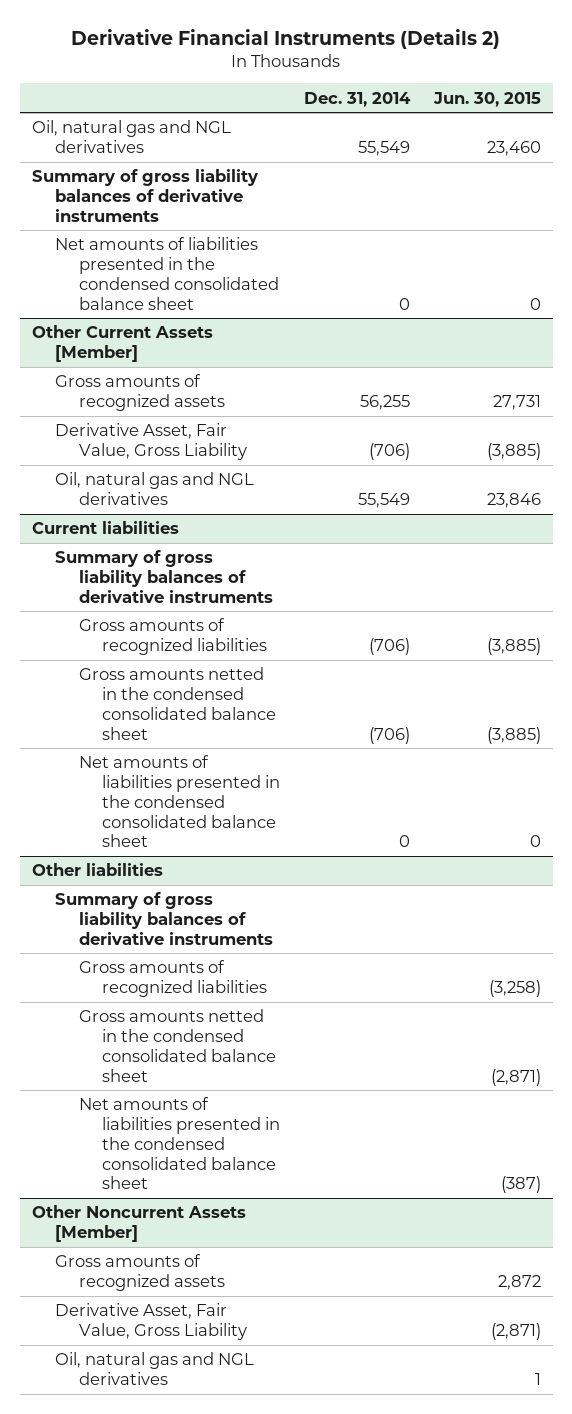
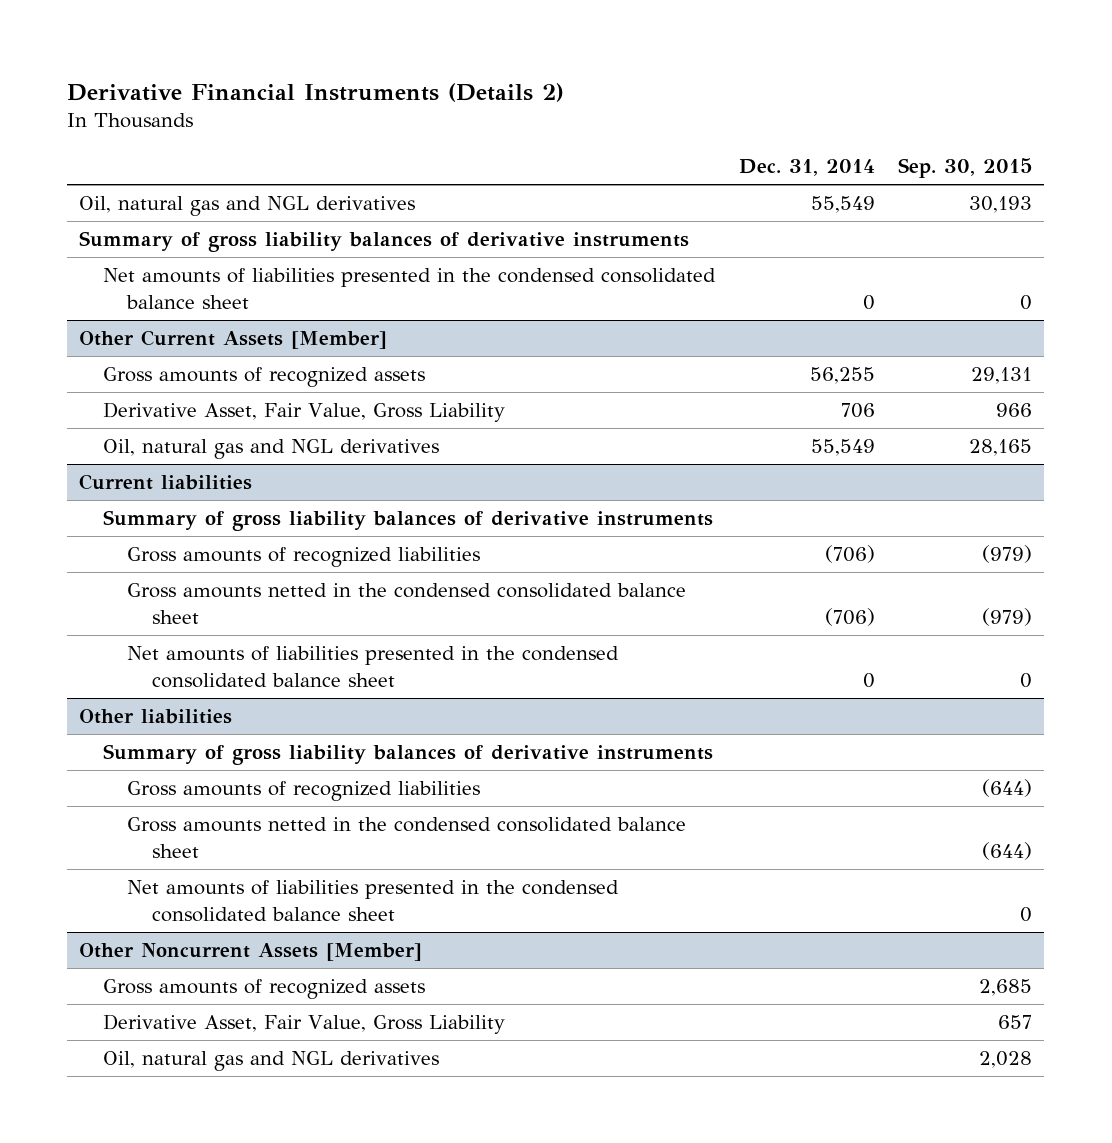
[432,91,541,107] Jun. 30, 2015 -> none
none -> [898,158,1033,179] Sep. 30, 2015
[368,442,410,460] (706) -> [840,403,875,419] 706

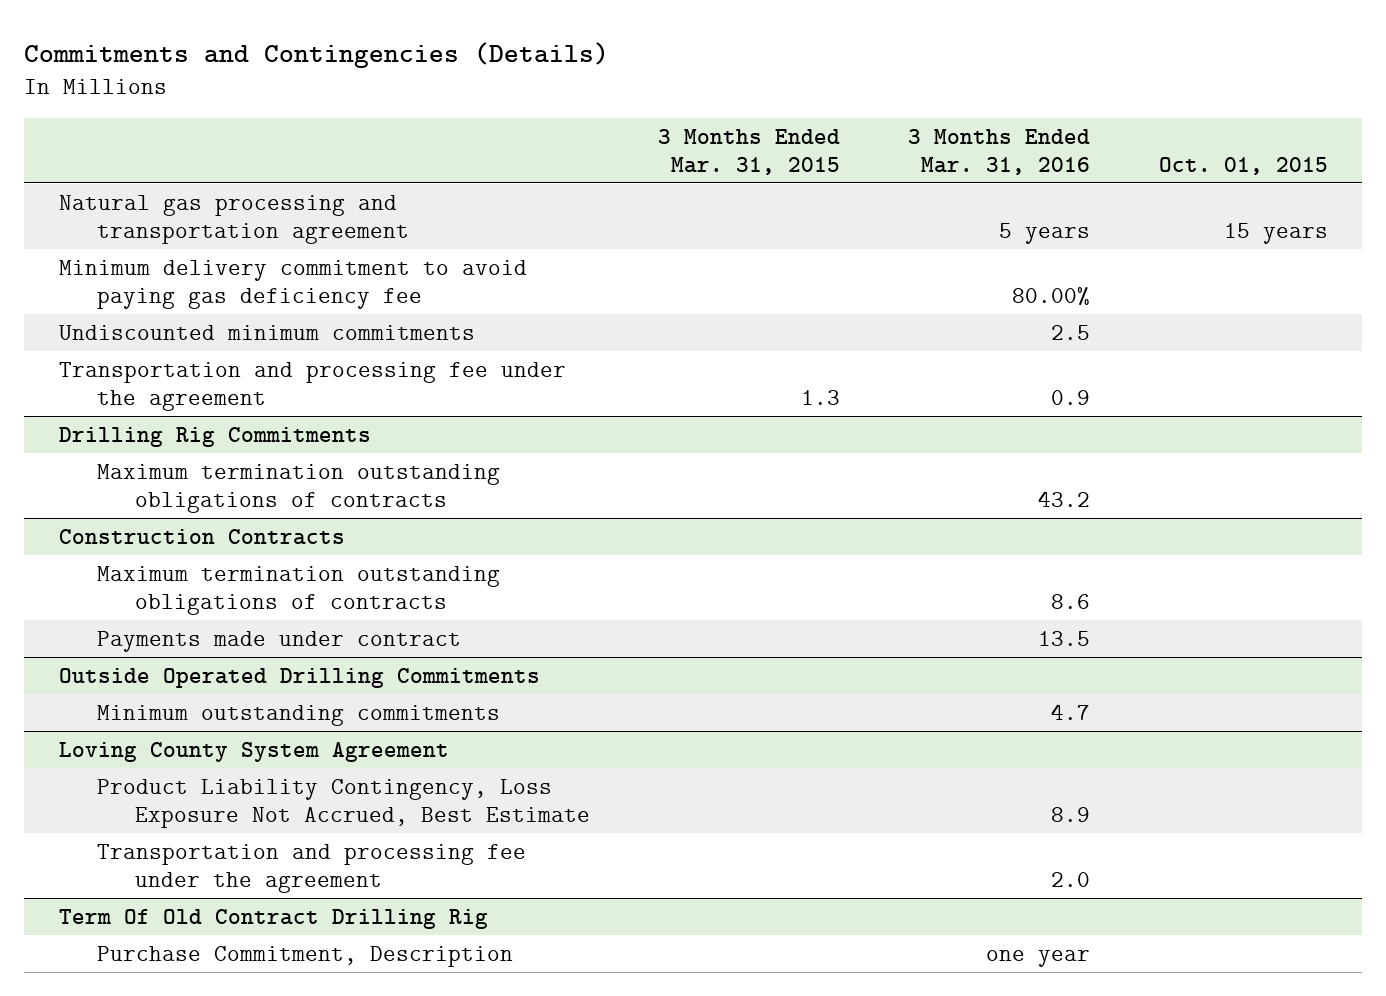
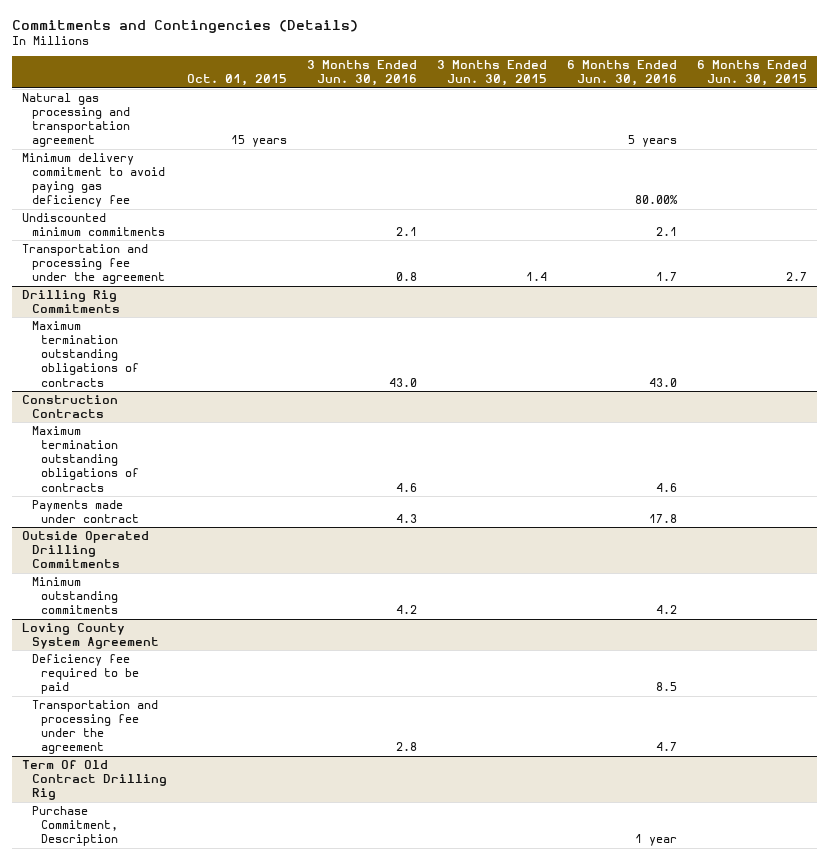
[658,128,841,175] 3 Months Ended Mar. 31, 2015 -> none
[908,128,1091,175] 3 Months Ended Mar. 31, 2016 -> none
none -> [306,60,417,87] 3 Months Ended Jun. 30, 2016
none -> [436,60,547,87] 3 Months Ended Jun. 30, 2015
none -> [566,60,677,87] 6 Months Ended Jun. 30, 2016
none -> [696,60,807,87] 6 Months Ended Jun. 30, 2015
[96,778,590,828] Product Liability Contingency, Loss Exposure Not Accrued, Best Estimate -> [31,653,140,695] Deficiency fee required to be paid

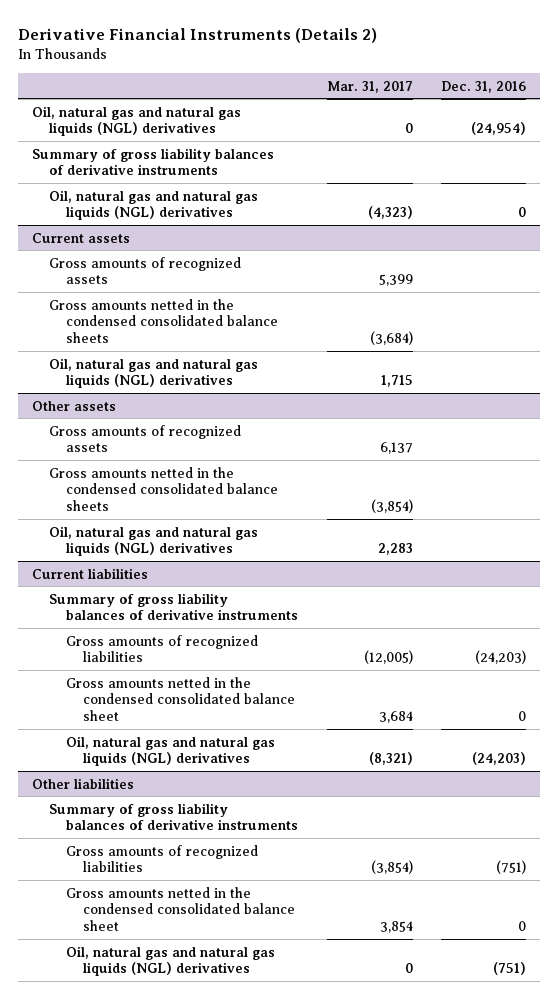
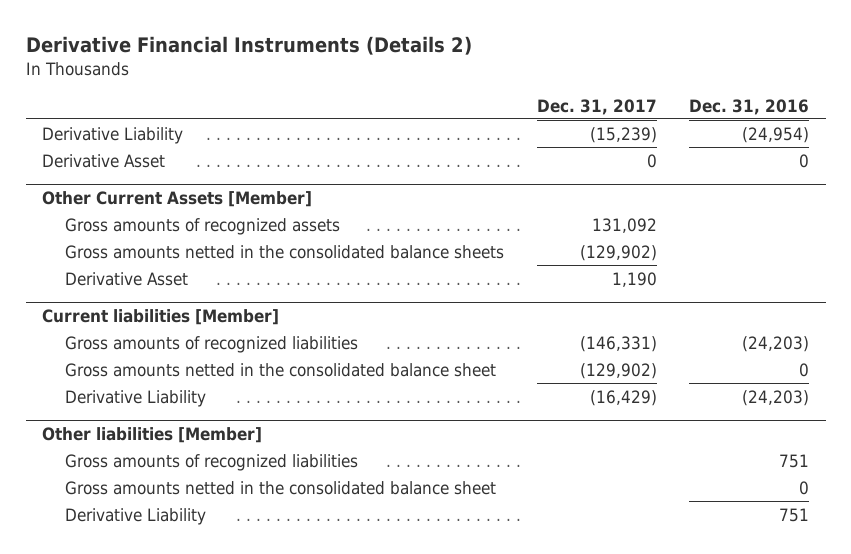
[326,80,413,93] Mar. 31, 2017 -> none
none -> [536,98,657,115] Dec. 31, 2017
[31,147,274,176] Summary of gross liability balances of derivative instruments -> none
[49,189,259,221] Oil, natural gas and natural gas liquids (NGL) derivatives -> none
[31,105,241,137] Oil, natural gas and natural gas liquids (NGL) derivatives -> [41,126,183,144] Derivative Liability
none -> [41,153,165,168] Derivative Asset
[31,232,130,243] Current assets -> [41,191,312,208] Other Current Assets [Member]
[31,400,116,411] Other assets -> none
[49,424,242,453] Gross amounts of recognized assets -> none
[49,466,279,511] Gross amounts netted in the condensed consolidated balance sheets -> none
[49,525,259,557] Oil, natural gas and natural gas liquids (NGL) derivatives -> none
[49,592,299,621] Summary of gross liability balances of derivative instruments -> none
[49,298,279,343] Gross amounts netted in the condensed consolidated balance sheets -> [65,244,505,259] Gross amounts netted in the consolidated balance sheets
[49,357,259,389] Oil, natural gas and natural gas liquids (NGL) derivatives -> [65,271,189,286] Derivative Asset
[31,567,148,579] Current liabilities -> [41,309,279,326] Current liabilities [Member]
[49,802,299,831] Summary of gross liability balances of derivative instruments -> none
[66,945,276,977] Oil, natural gas and natural gas liquids (NGL) derivatives -> none
[66,676,296,721] Gross amounts netted in the condensed consolidated balance sheet -> [65,362,497,377] Gross amounts netted in the consolidated balance sheet
[66,735,276,767] Oil, natural gas and natural gas liquids (NGL) derivatives -> [65,389,207,407] Derivative Liability
[31,777,134,789] Other liabilities -> [41,427,262,444] Other liabilities [Member]
[496,860,527,875] (751) -> [779,453,810,468] 751
[66,886,296,931] Gross amounts netted in the condensed consolidated balance sheet -> [65,480,497,495] Gross amounts netted in the consolidated balance sheet
none -> [65,507,207,525] Derivative Liability

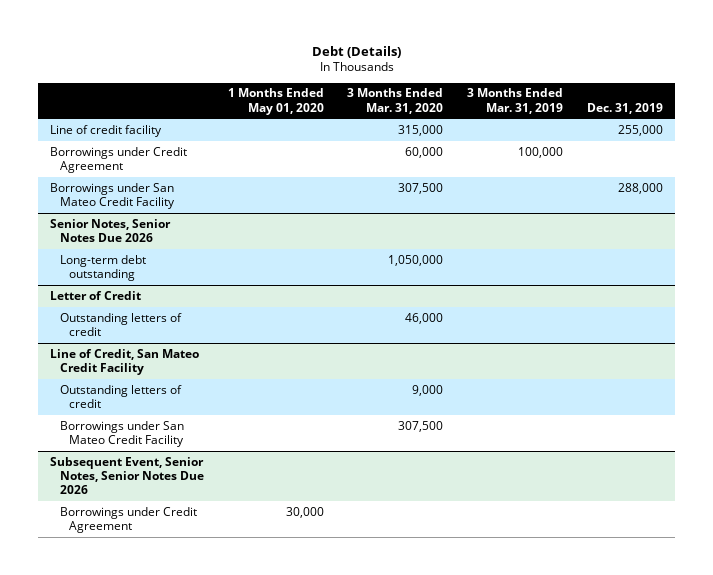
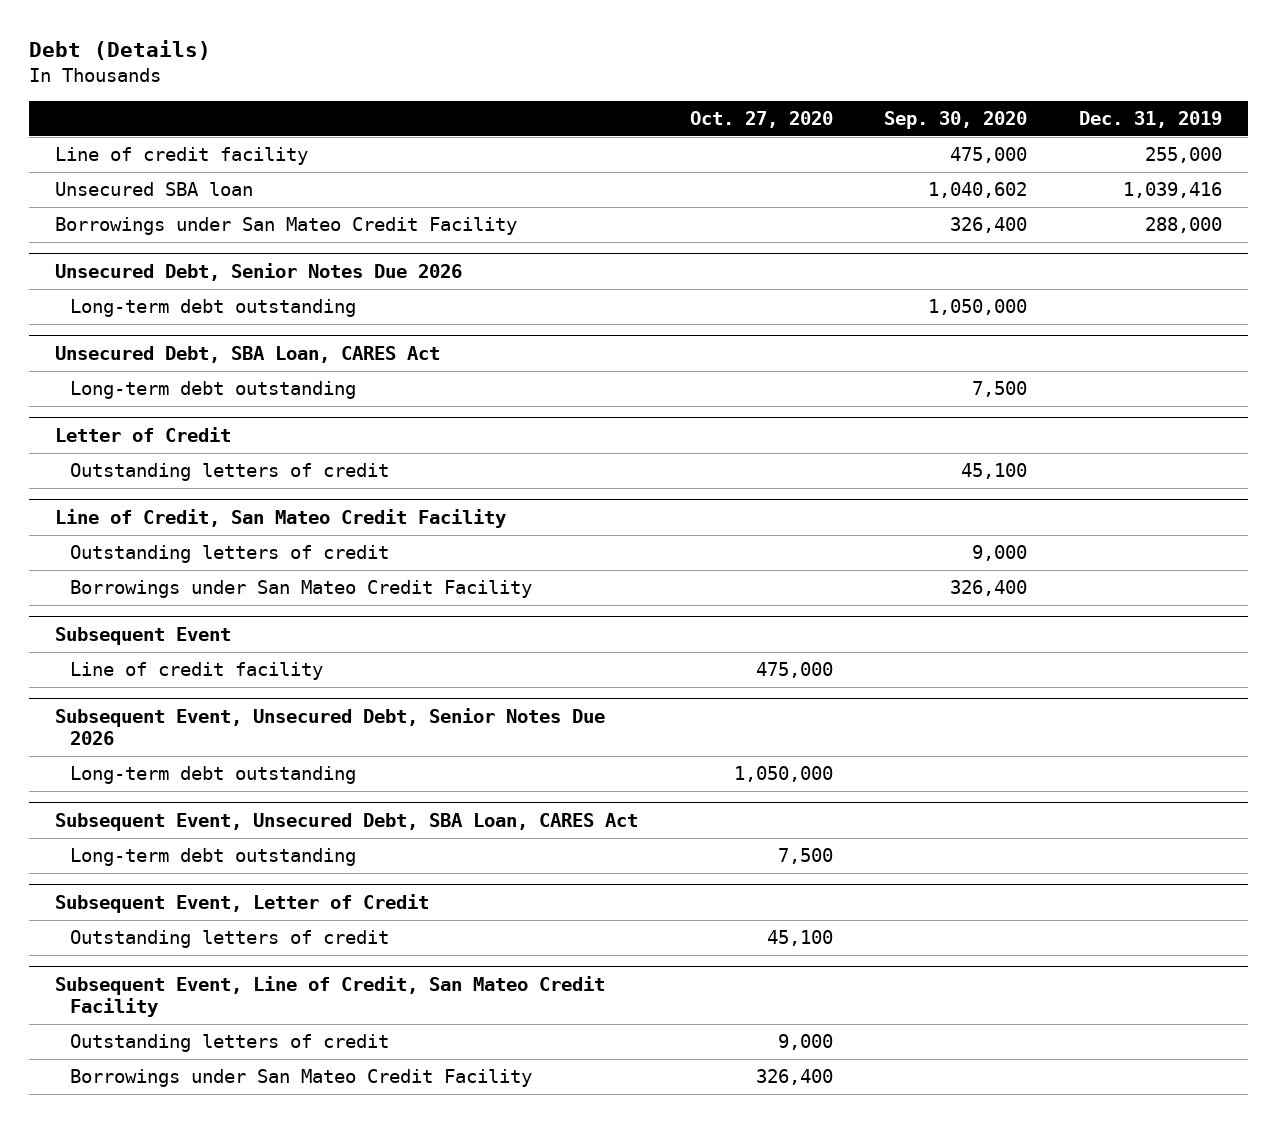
[227,88,324,115] 1 Months Ended May 01, 2020 -> none
[347,88,444,114] 3 Months Ended Mar. 31, 2020 -> none
[467,88,564,114] 3 Months Ended Mar. 31, 2019 -> none
none -> [689,111,833,129] Oct. 27, 2020
none -> [884,111,1028,130] Sep. 30, 2020
[50,146,188,174] Borrowings under Credit Agreement -> none
none -> [54,182,253,197] Unsecured SBA loan
[50,218,172,243] Senior Notes, Senior Notes Due 2026 -> [54,262,462,281] Unsecured Debt, Senior Notes Due 2026
none -> [54,345,440,363] Unsecured Debt, SBA Loan, CARES Act
none -> [70,381,357,400] Long-term debt outstanding
[59,506,197,534] Borrowings under Credit Agreement -> none
none -> [54,626,231,645] Subsequent Event
none -> [70,662,324,681] Line of credit facility
[50,456,205,495] Subsequent Event, Senior Notes, Senior Notes Due 2026 -> [54,707,605,746] Subsequent Event, Unsecured Debt, Senior Notes Due 2026
none -> [70,766,357,785] Long-term debt outstanding
none -> [54,812,638,831] Subsequent Event, Unsecured Debt, SBA Loan, CARES Act
none -> [70,848,357,867] Long-term debt outstanding
none -> [54,893,429,913] Subsequent Event, Letter of Credit
none -> [70,930,390,949] Outstanding letters of credit
none -> [54,975,605,1018] Subsequent Event, Line of Credit, San Mateo Credit Facility
none -> [70,1034,390,1053] Outstanding letters of credit
none -> [70,1069,533,1088] Borrowings under San Mateo Credit Facility

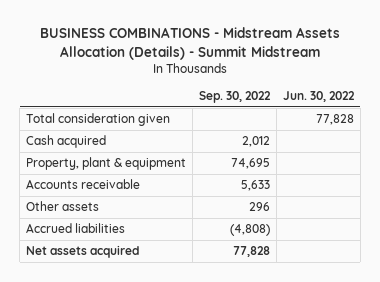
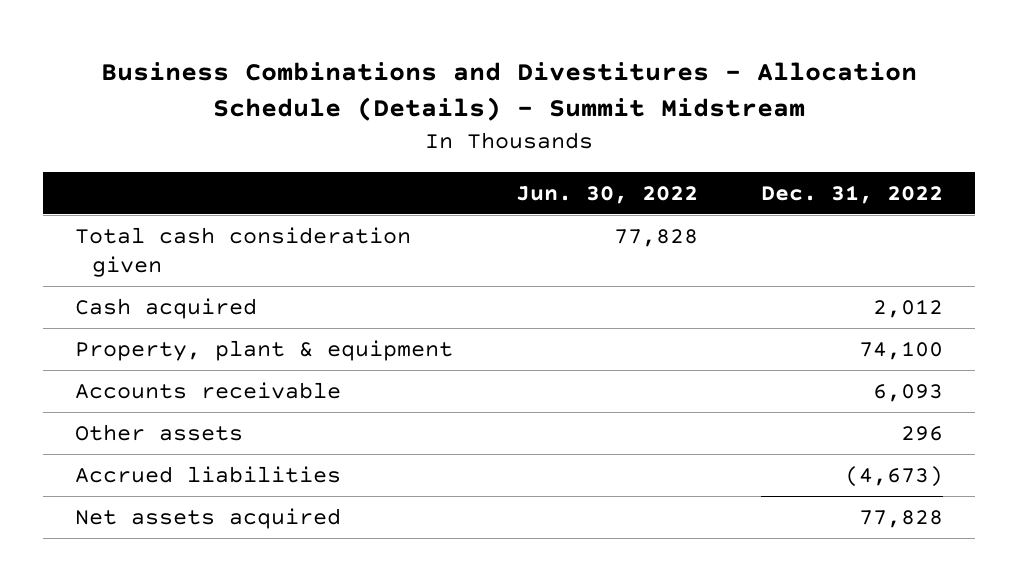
[40,27,341,60] BUSINESS COMBINATIONS - Midstream Assets Allocation (Details) - Summit Midstream -> [100,61,917,122] Business Combinations and Divestitures - Allocation Schedule (Details) - Summit Midstream
[199,90,272,103] Sep. 30, 2022 -> none
none -> [761,184,944,204] Dec. 31, 2022
[26,113,171,127] Total consideration given -> [74,227,411,278] Total cash consideration given

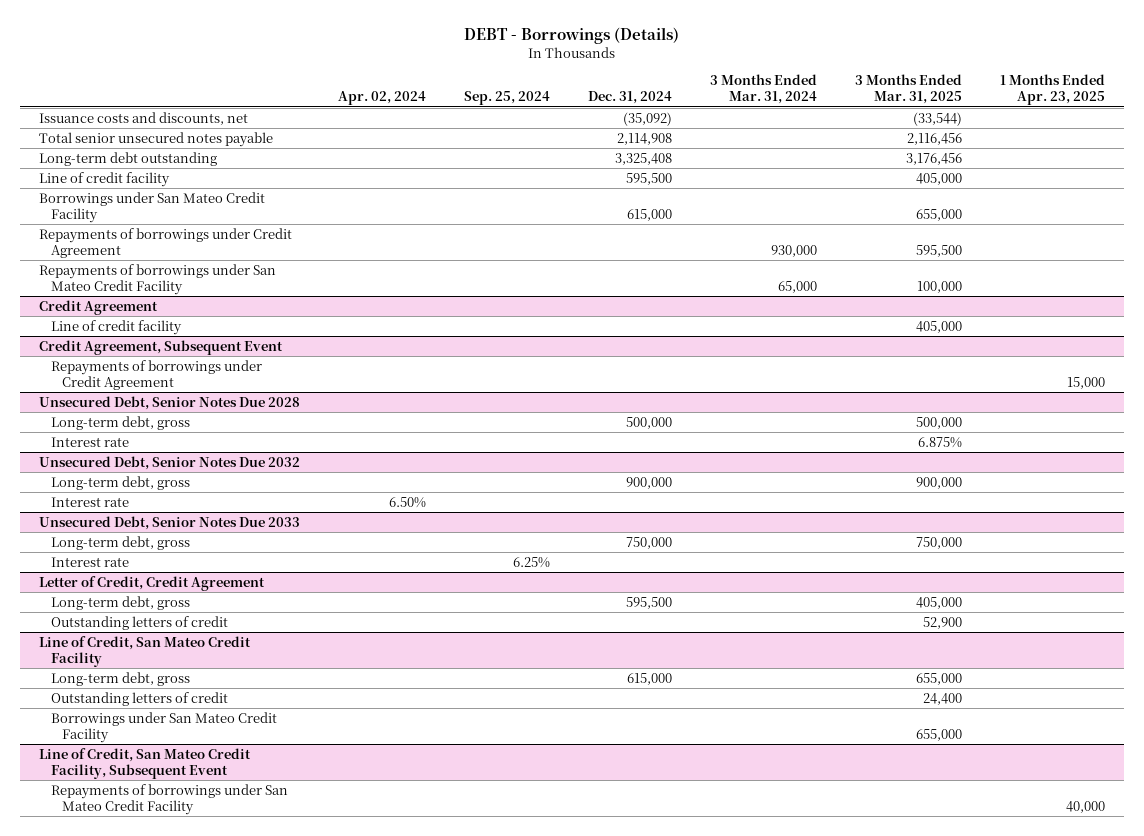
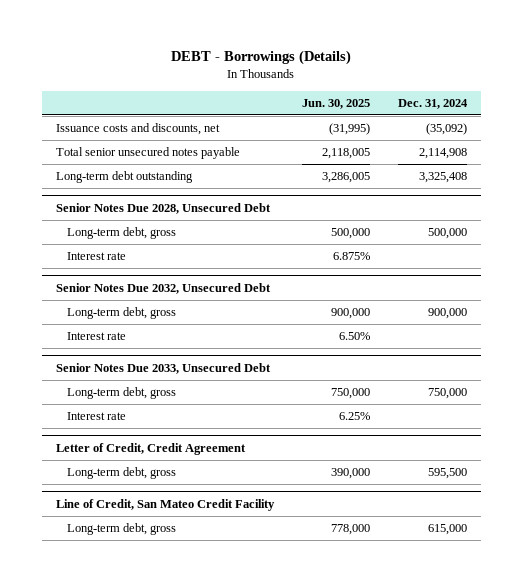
[337,91,426,106] Apr. 02, 2024 -> none
[463,91,550,106] Sep. 25, 2024 -> none
[709,74,817,105] 3 Months Ended Mar. 31, 2024 -> none
[854,74,962,105] 3 Months Ended Mar. 31, 2025 -> none
[999,74,1105,106] 1 Months Ended Apr. 23, 2025 -> none
none -> [301,98,370,109] Jun. 30, 2025
[39,171,171,187] Line of credit facility -> none
[39,191,266,224] Borrowings under San Mateo Credit Facility -> none
[39,227,293,259] Repayments of borrowings under Credit Agreement -> none
[39,263,277,296] Repayments of borrowings under San Mateo Credit Facility -> none
[39,299,159,315] Credit Agreement -> none
[50,319,182,335] Line of credit facility -> none
[39,339,284,355] Credit Agreement, Subsequent Event -> none
[50,359,262,391] Repayments of borrowings under Credit Agreement -> none
[39,395,301,410] Unsecured Debt, Senior Notes Due 2028 -> [55,203,271,215] Senior Notes Due 2028, Unsecured Debt
[39,455,301,470] Unsecured Debt, Senior Notes Due 2032 -> [55,283,271,295] Senior Notes Due 2032, Unsecured Debt
[39,515,301,530] Unsecured Debt, Senior Notes Due 2033 -> [55,363,271,375] Senior Notes Due 2033, Unsecured Debt
[50,615,228,630] Outstanding letters of credit -> none
[50,691,228,706] Outstanding letters of credit -> none
[50,711,277,744] Borrowings under San Mateo Credit Facility -> none
[39,747,252,780] Line of Credit, San Mateo Credit Facility, Subsequent Event -> none
[50,783,288,816] Repayments of borrowings under San Mateo Credit Facility -> none

